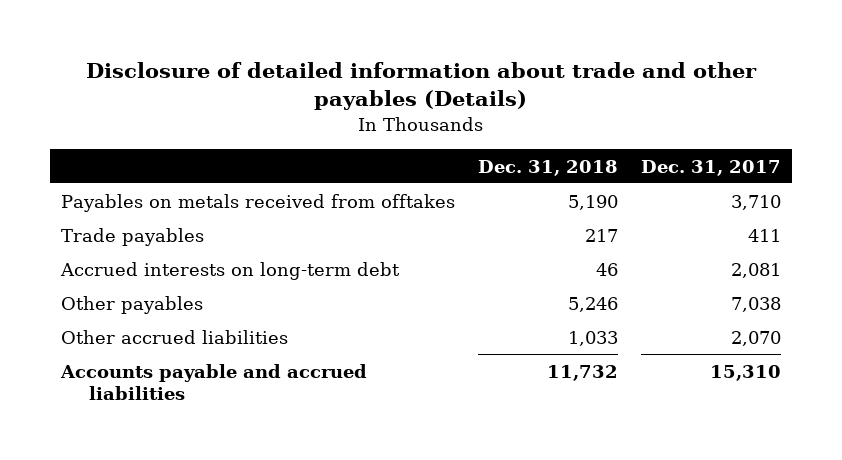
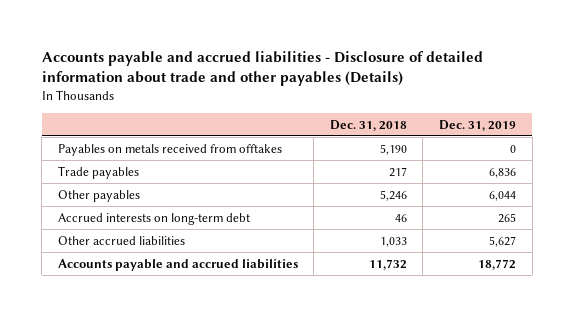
[86,62,758,111] Disclosure of detailed information about trade and other payables (Details) -> [41,50,483,87] Accounts payable and accrued liabilities - Disclosure of detailed information about trade and other payables (Details)
[640,159,781,176] Dec. 31, 2017 -> none
none -> [439,119,517,131] Dec. 31, 2019
[60,261,401,280] Accrued interests on long-term debt -> [57,212,250,225] Accrued interests on long-term debt

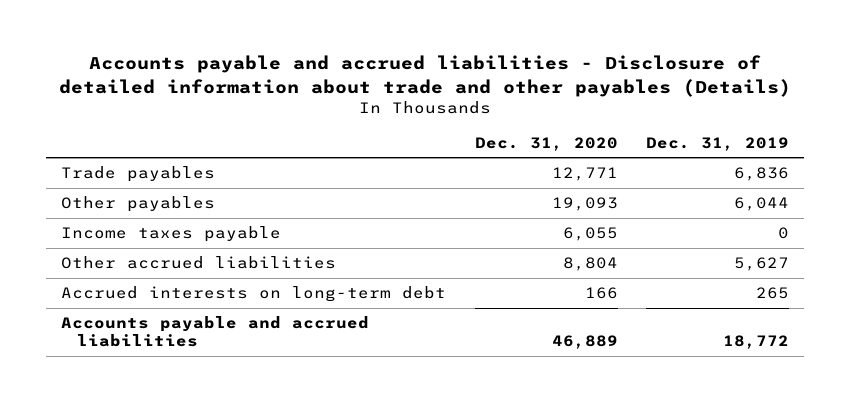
[329,119,407,131] Dec. 31, 2018 -> none
none -> [474,136,618,151] Dec. 31, 2020
[57,143,282,156] Payables on metals received from offtakes -> none
none -> [60,225,281,242] Income taxes payable
[57,212,250,225] Accrued interests on long-term debt -> [60,285,446,302] Accrued interests on long-term debt

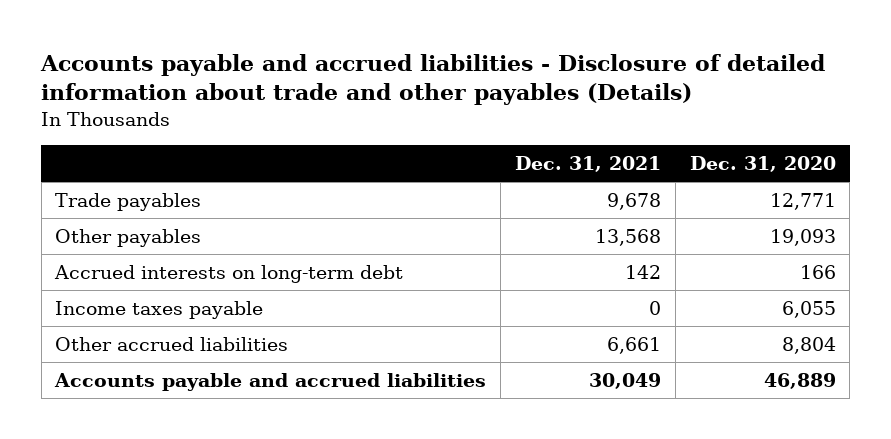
[646,136,790,151] Dec. 31, 2019 -> none
none -> [515,156,662,173] Dec. 31, 2021
[60,285,446,302] Accrued interests on long-term debt -> [54,265,404,284] Accrued interests on long-term debt

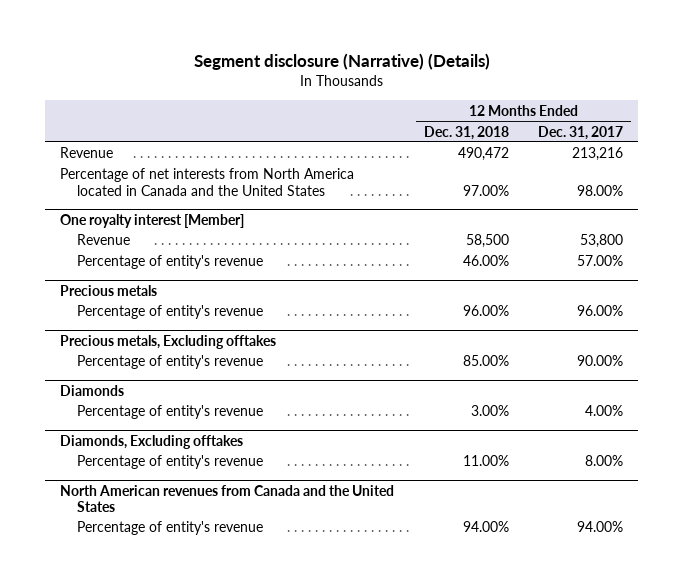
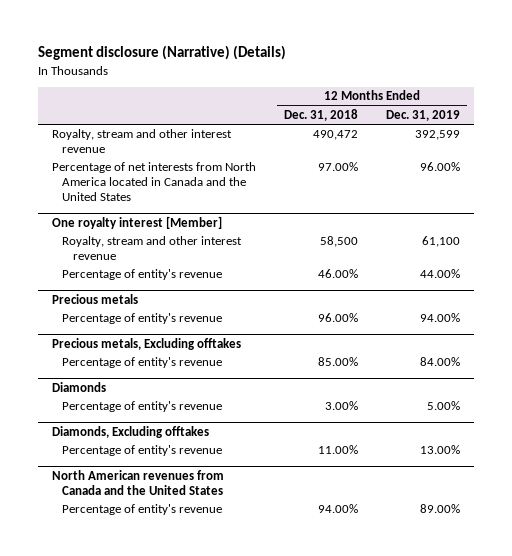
[538,125,624,140] Dec. 31, 2017 -> none
none -> [385,109,460,121] Dec. 31, 2019
[60,147,114,159] Revenue -> [51,129,232,154] Royalty, stream and other interest revenue
[76,234,130,246] Revenue -> [62,236,243,261] Royalty, stream and other interest revenue

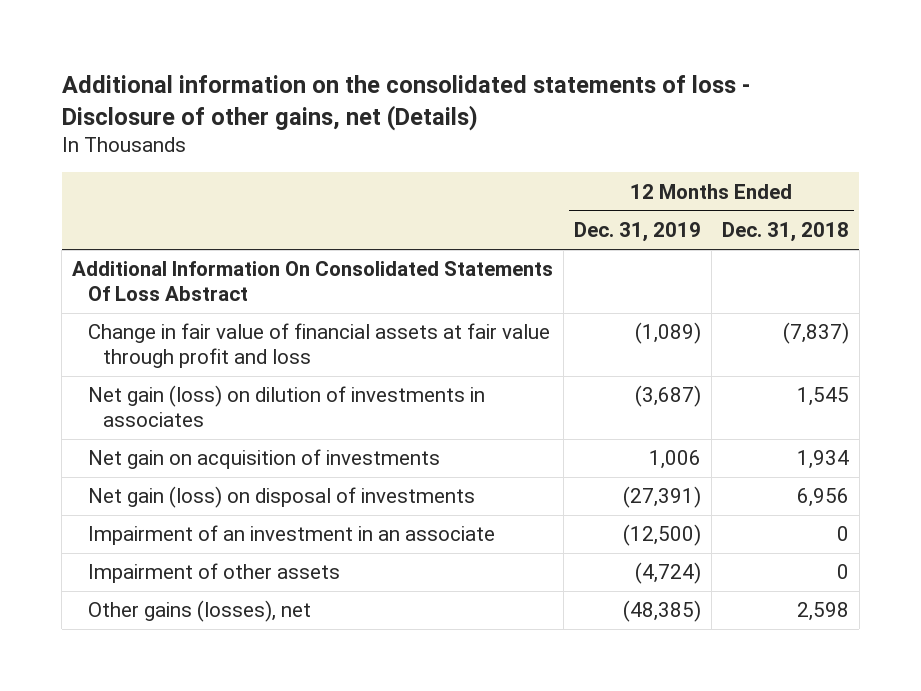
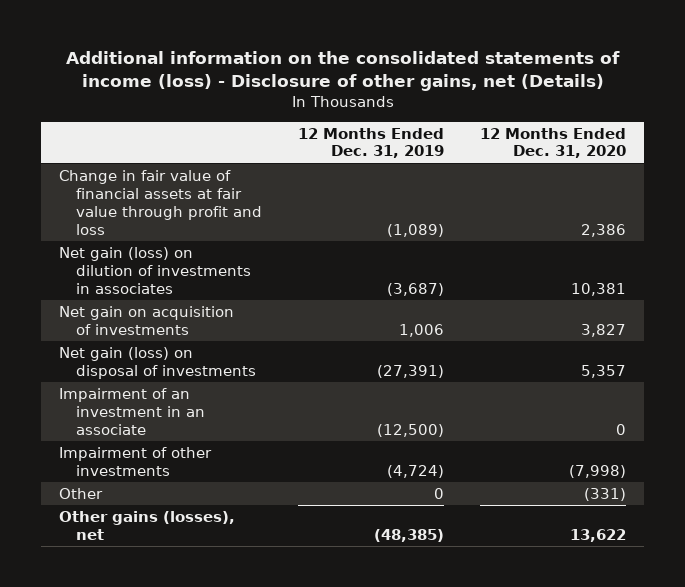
[61,75,750,131] Additional information on the consolidated statements of loss - Disclosure of other gains, net (Details) -> [65,51,620,91] Additional information on the consolidated statements of income (loss) - Disclosure of other gains, net (Details)
[721,222,849,243] Dec. 31, 2018 -> none
none -> [479,127,626,159] 12 Months Ended Dec. 31, 2020
[72,261,554,302] Additional Information On Consolidated Statements Of Loss Abstract -> none
[87,563,340,584] Impairment of other assets -> [59,446,213,476] Impairment of other investments
none -> [59,487,104,499] Other

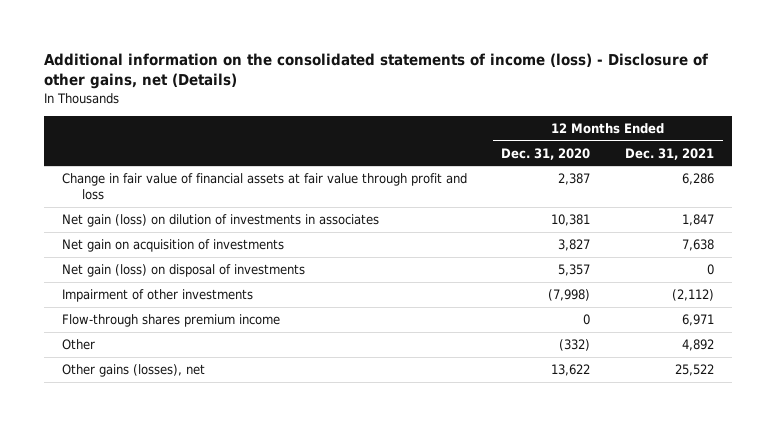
[297,127,444,159] 12 Months Ended Dec. 31, 2019 -> none
none -> [625,147,715,160] Dec. 31, 2021
[580,223,626,237] 2,386 -> [558,173,591,186] 2,387
[59,387,205,435] Impairment of an investment in an associate -> none
none -> [61,314,280,328] Flow-through shares premium income
[583,487,626,501] (331) -> [559,339,591,352] (332)

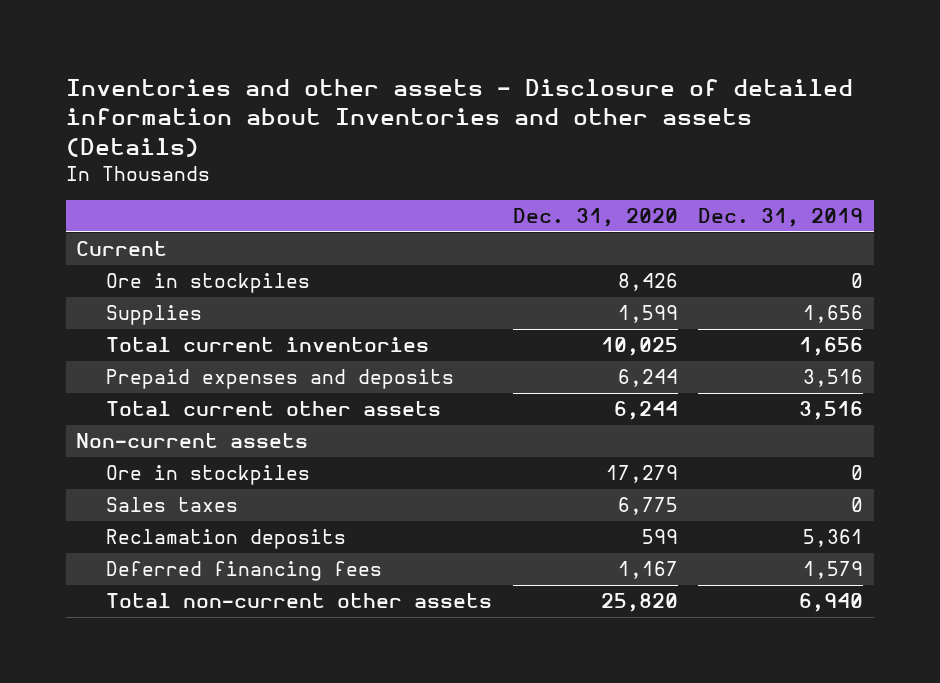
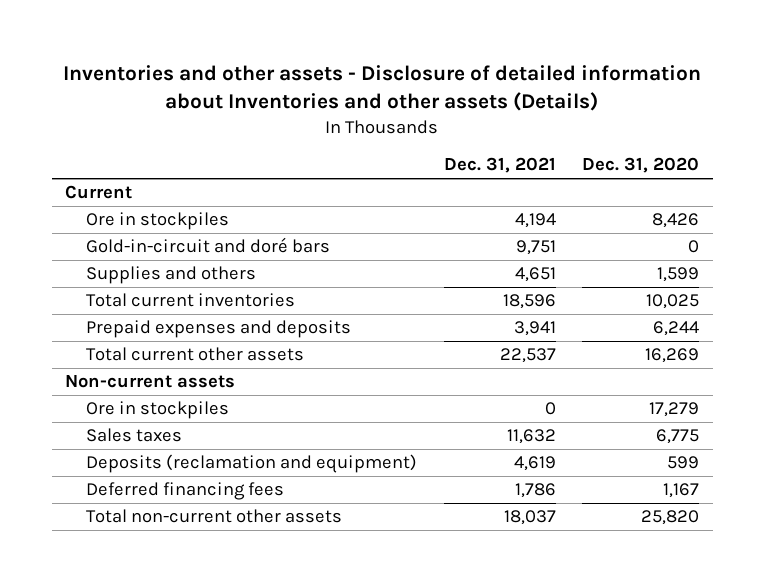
[698,208,864,228] Dec. 31, 2019 -> none
none -> [443,157,556,174] Dec. 31, 2021
none -> [85,237,330,254] Gold-in-circuit and doré bars
[106,305,203,326] Supplies -> [85,266,256,285] Supplies and others
[613,401,678,421] 6,244 -> [645,348,700,364] 16,269
[106,529,347,550] Reclamation deposits -> [85,454,417,474] Deposits (reclamation and equipment)

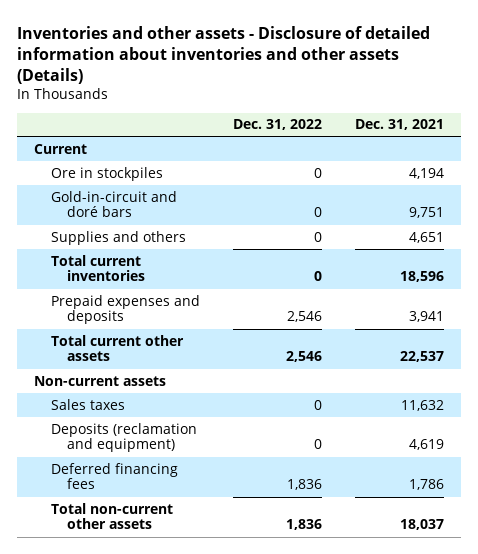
[63,64,702,112] Inventories and other assets - Disclosure of detailed information about Inventories and other assets (Details) -> [17,25,431,84] Inventories and other assets - Disclosure of detailed information about inventories and other assets (Details)
[582,157,700,174] Dec. 31, 2020 -> none
none -> [232,119,322,131] Dec. 31, 2022
[85,401,229,420] Ore in stockpiles -> none

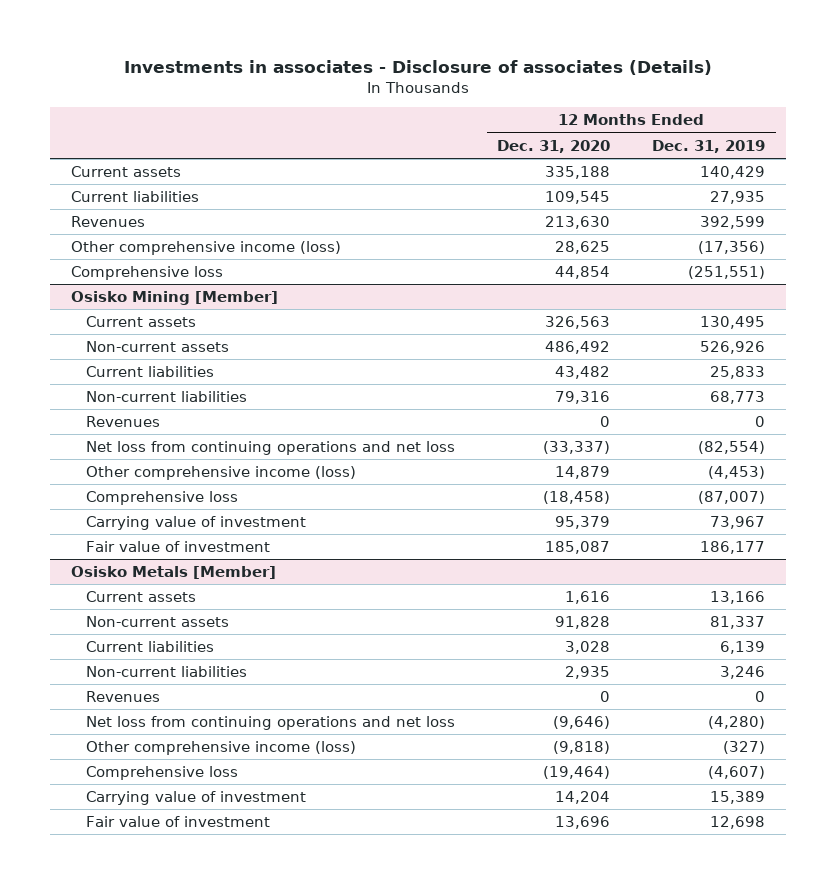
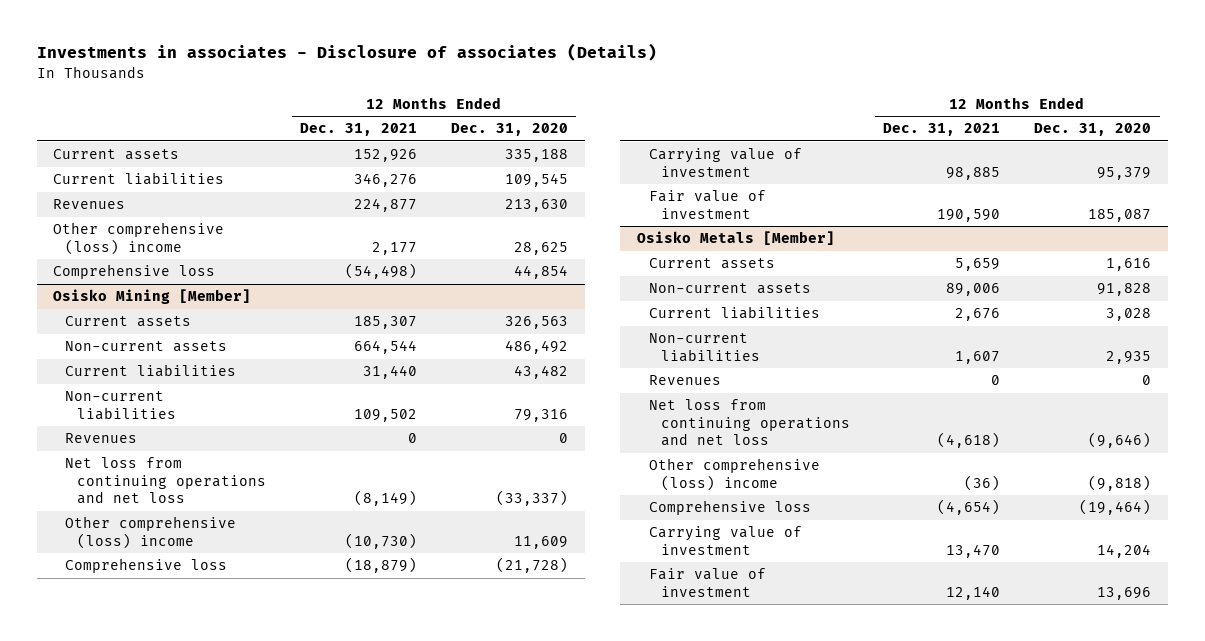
[652,139,766,153] Dec. 31, 2019 -> none
none -> [299,123,417,137] Dec. 31, 2021
[71,241,342,256] Other comprehensive income (loss) -> [53,222,225,255] Other comprehensive (loss) income
[86,466,357,481] Other comprehensive income (loss) -> [65,516,237,549] Other comprehensive (loss) income
[555,466,611,480] 14,879 -> [513,535,568,549] 11,609
[543,491,611,505] (18,458) -> [495,557,568,574] (21,728)
[86,741,357,756] Other comprehensive income (loss) -> [648,458,820,491] Other comprehensive (loss) income

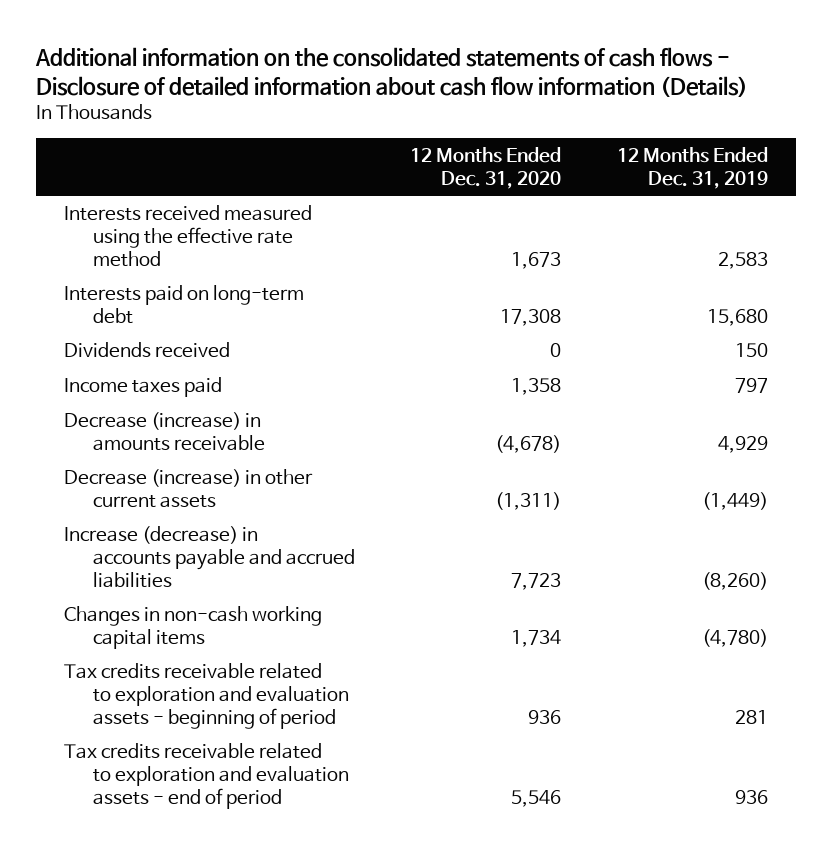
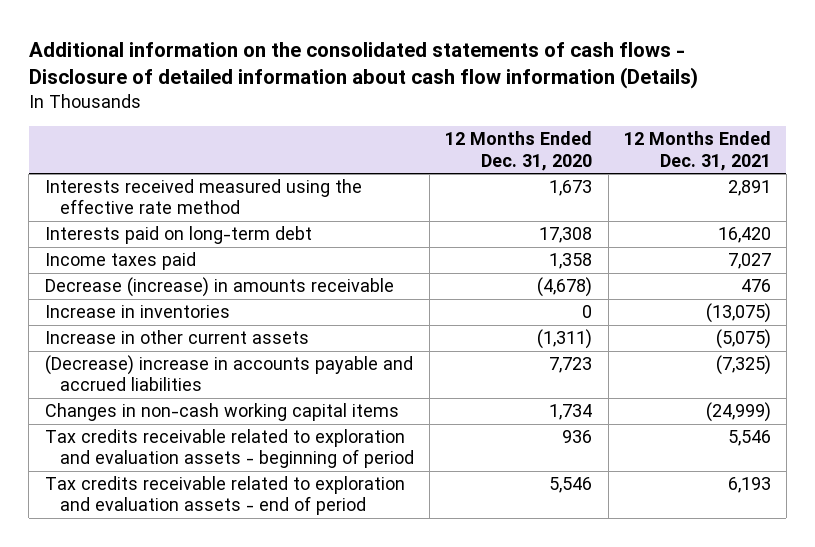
[617,147,769,189] 12 Months Ended Dec. 31, 2019 -> none
none -> [623,131,771,171] 12 Months Ended Dec. 31, 2021
[63,342,230,359] Dividends received -> none
none -> [44,305,230,319] Increase in inventories
[63,469,313,508] Decrease (increase) in other current assets -> [44,330,309,345] Increase in other current assets
[63,526,355,588] Increase (decrease) in accounts payable and accrued liabilities -> [44,355,413,392] (Decrease) increase in accounts payable and accrued liabilities

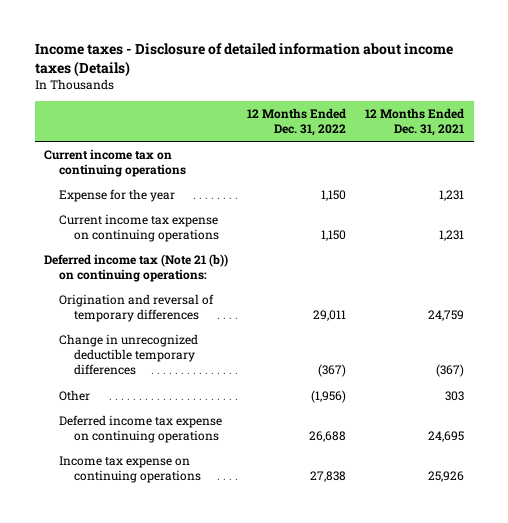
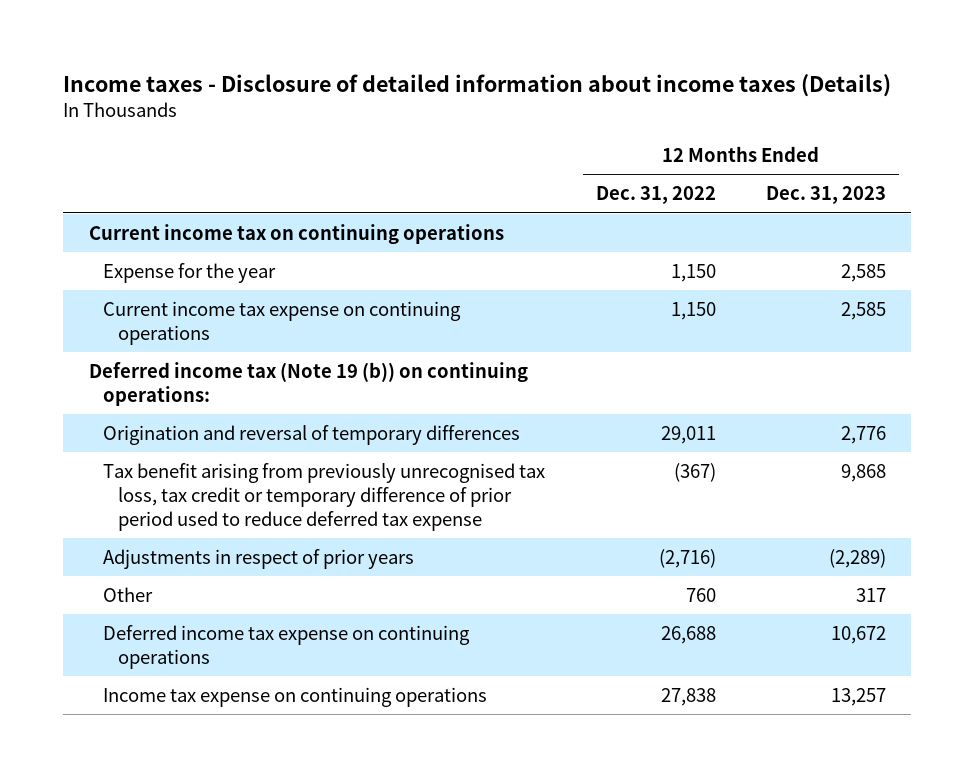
[365,108,465,137] 12 Months Ended Dec. 31, 2021 -> none
none -> [765,186,886,205] Dec. 31, 2023
[44,253,229,283] Deferred income tax (Note 21 (b)) on continuing operations: -> [88,361,528,406] Deferred income tax (Note 19 (b)) on continuing operations:
[59,333,199,376] Change in unrecognized deductible temporary differences -> [103,462,546,531] Tax benefit arising from previously unrecognised tax loss, tax credit or temporary difference of prior period used to reduce deferred tax expense
none -> [103,548,415,569] Adjustments in respect of prior years
[311,389,347,403] (1,956) -> [685,587,716,602] 760

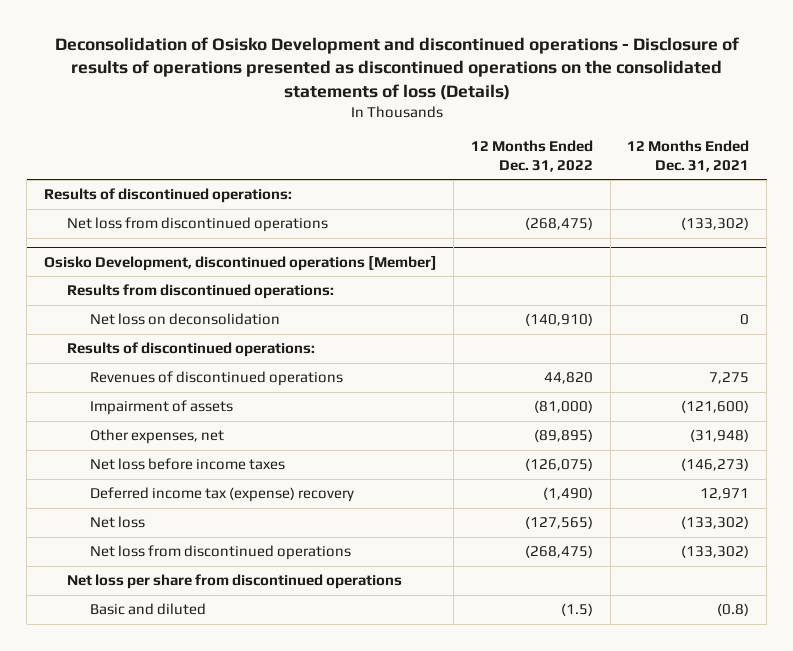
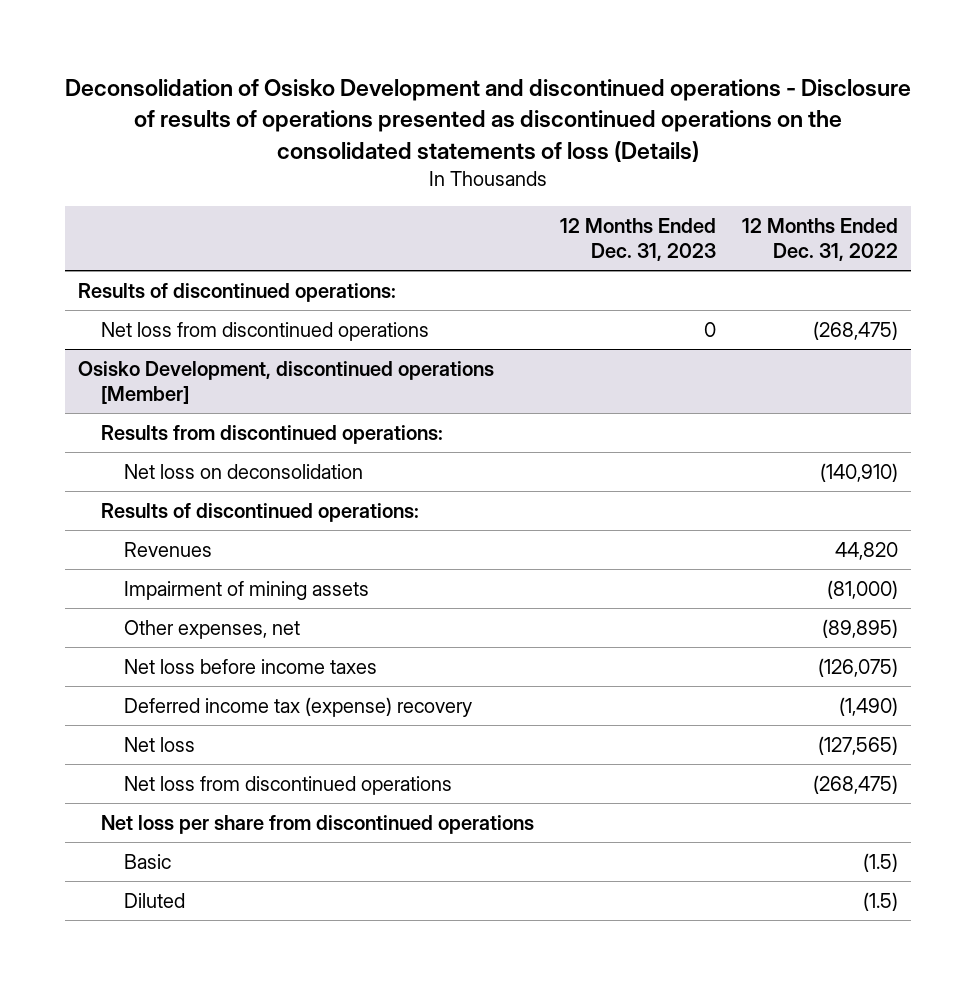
[627,140,750,172] 12 Months Ended Dec. 31, 2021 -> none
none -> [559,218,716,261] 12 Months Ended Dec. 31, 2023
[90,371,344,387] Revenues of discontinued operations -> [123,542,212,558] Revenues
[90,400,234,416] Impairment of assets -> [123,581,369,601] Impairment of mining assets
[90,603,207,616] Basic and diluted -> none
none -> [123,854,171,870] Basic
none -> [123,893,185,909] Diluted

